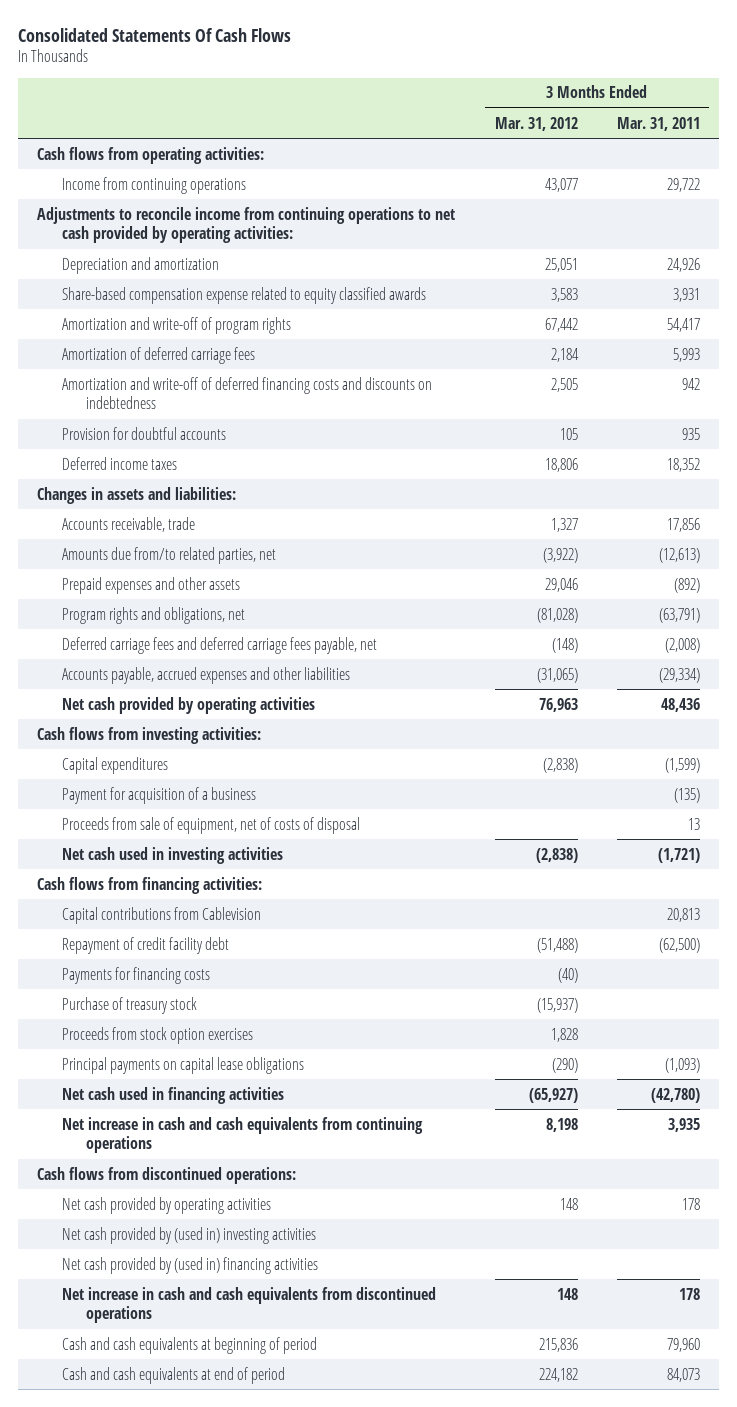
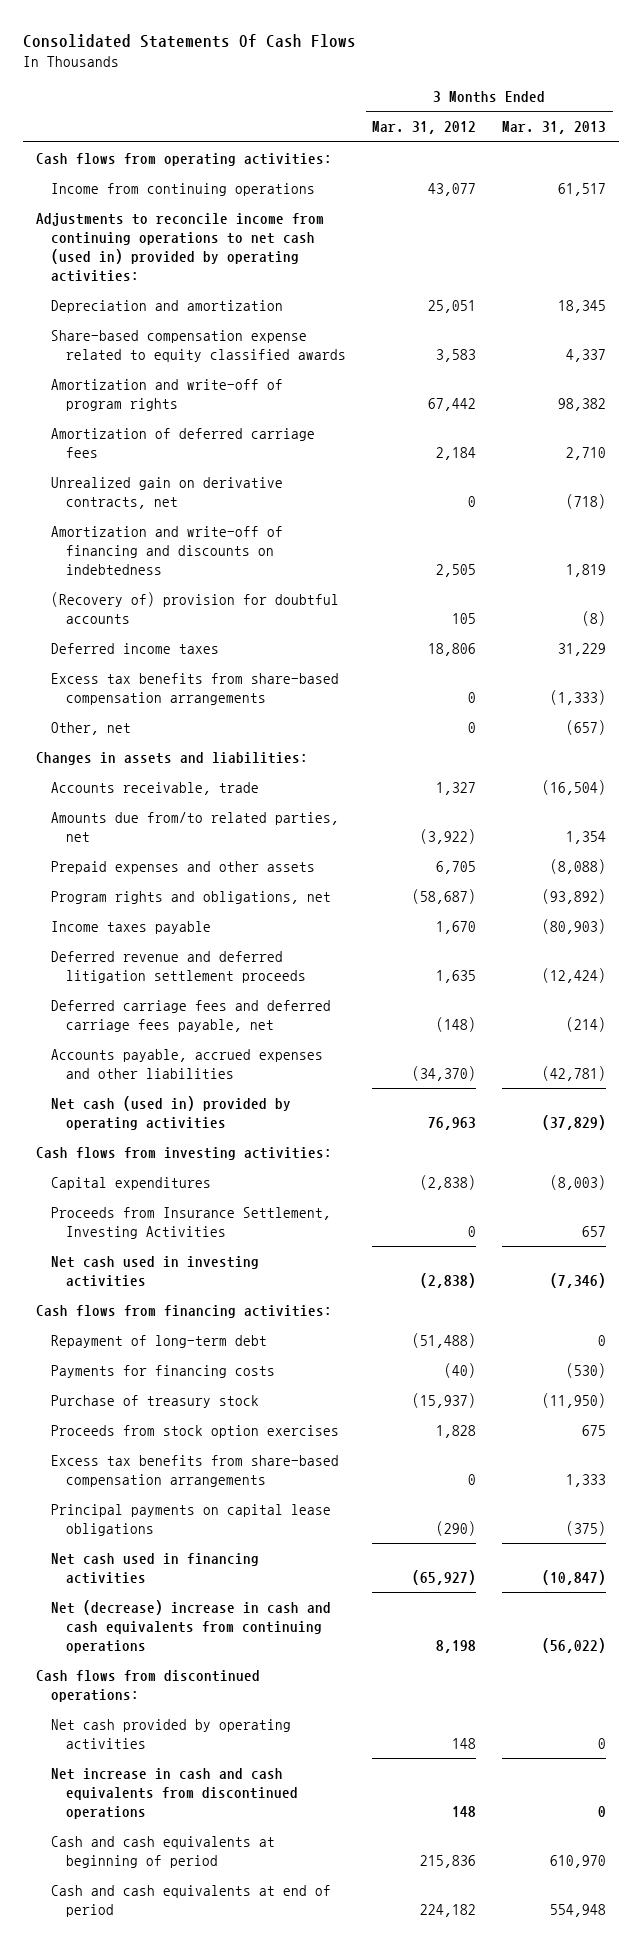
[616,116,700,131] Mar. 31, 2011 -> none
none -> [502,121,607,135] Mar. 31, 2013
[37,206,456,244] Adjustments to reconcile income from continuing operations to net cash provided by operating activities: -> [35,212,324,282] Adjustments to reconcile income from continuing operations to net cash (used in) provided by operating activities:
none -> [50,476,283,509] Unrealized gain on derivative contracts, net
[61,376,432,410] Amortization and write-off of deferred financing costs and discounts on indebtedness -> [50,525,283,575] Amortization and write-off of financing and discounts on indebtedness
[61,426,226,440] Provision for doubtful accounts -> [50,591,339,624] (Recovery of) provision for doubtful accounts
none -> [50,672,339,705] Excess tax benefits from share-based compensation arrangements
none -> [50,721,131,735] Other, net
[544,577,578,592] 29,046 -> [436,860,477,874] 6,705
[536,607,578,623] (81,028) -> [412,888,477,904] (58,687)
none -> [50,920,211,934] Income taxes payable
none -> [50,950,307,983] Deferred revenue and deferred litigation settlement proceeds
[536,667,578,683] (31,065) -> [412,1065,477,1081] (34,370)
[61,696,315,714] Net cash provided by operating activities -> [50,1095,291,1130] Net cash (used in) provided by operating activities
[61,786,256,804] Payment for acquisition of a business -> none
[61,816,360,834] Proceeds from sale of equipment, net of costs of disposal -> none
none -> [50,1206,331,1239] Proceeds from Insurance Settlement, Investing Activities
[61,906,261,924] Capital contributions from Cablevision -> none
[61,936,229,954] Repayment of credit facility debt -> [50,1334,267,1348] Repayment of long-term debt
none -> [50,1454,339,1487] Excess tax benefits from share-based compensation arrangements
[61,1116,423,1154] Net increase in cash and cash equivalents from continuing operations -> [50,1599,331,1653] Net (decrease) increase in cash and cash equivalents from continuing operations
[61,1226,316,1244] Net cash provided by (used in) investing activities -> none
[61,1256,318,1274] Net cash provided by (used in) financing activities -> none

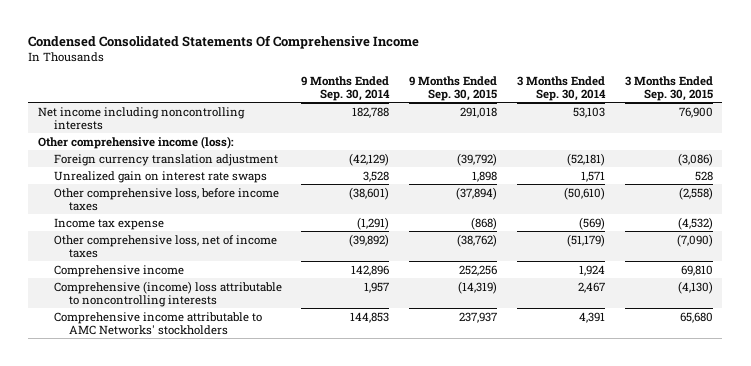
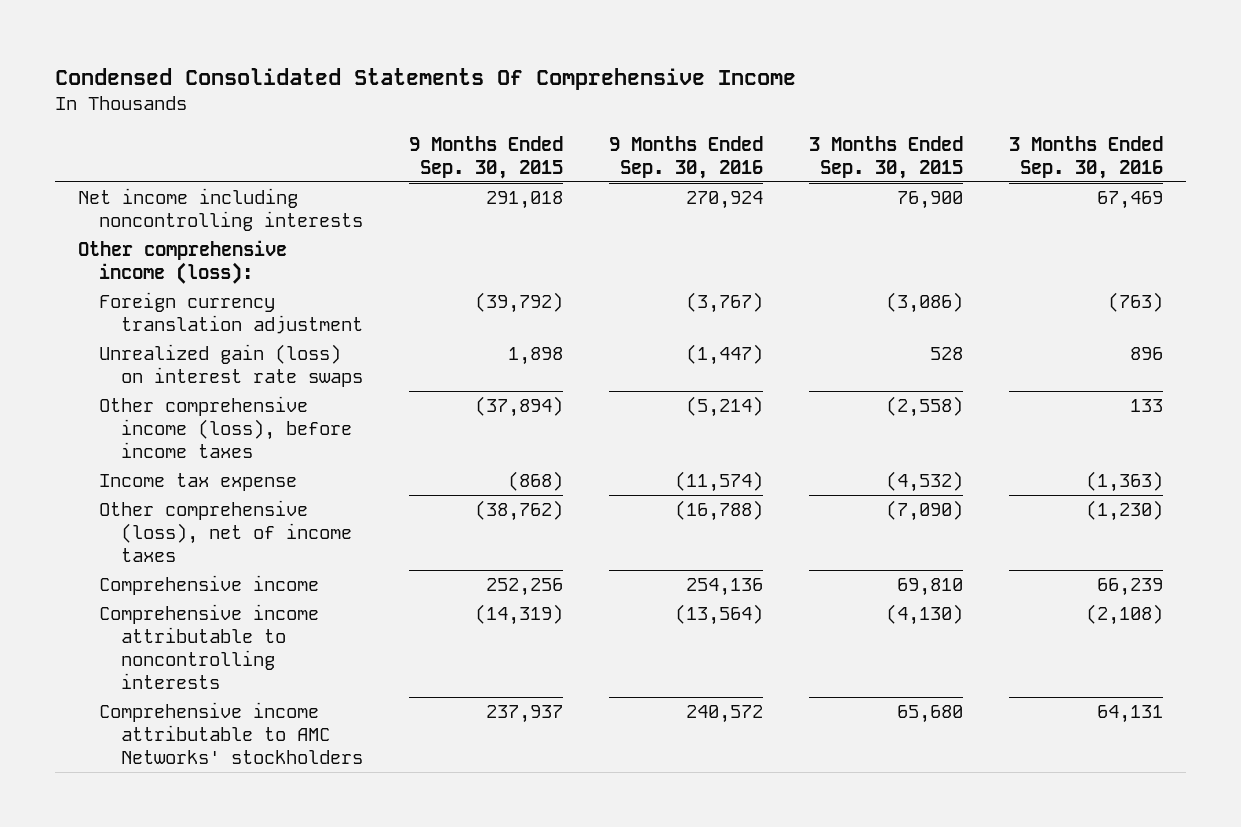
[301,75,391,101] 9 Months Ended Sep. 30, 2014 -> none
[516,75,606,101] 3 Months Ended Sep. 30, 2014 -> none
none -> [609,135,764,179] 9 Months Ended Sep. 30, 2016
none -> [1008,135,1163,179] 3 Months Ended Sep. 30, 2016
[53,170,267,183] Unrealized gain on interest rate swaps -> [99,344,363,388] Unrealized gain (loss) on interest rate swaps
[53,187,279,211] Other comprehensive loss, before income taxes -> [99,396,352,458] Other comprehensive income (loss), before income taxes
[53,234,277,258] Other comprehensive loss, net of income taxes -> [99,500,352,562] Other comprehensive (loss), net of income taxes
[53,280,282,307] Comprehensive (income) loss attributable to noncontrolling interests -> [99,604,320,689] Comprehensive income attributable to noncontrolling interests

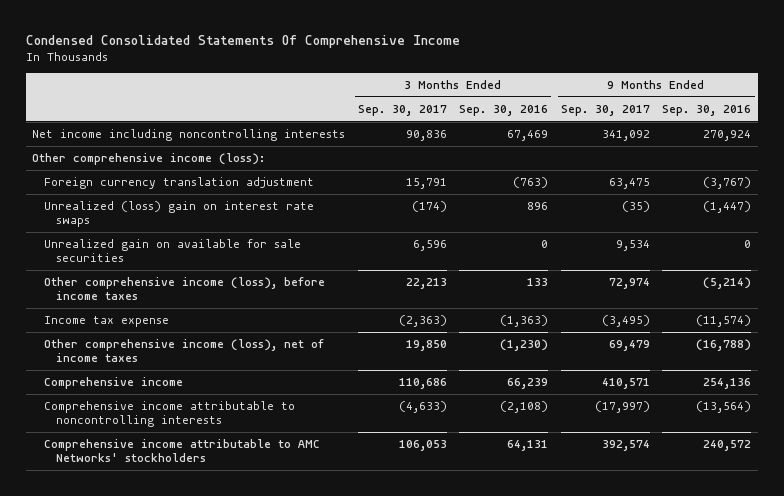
[409,135,564,179] 9 Months Ended Sep. 30, 2015 -> none
[808,135,963,179] 3 Months Ended Sep. 30, 2015 -> none
none -> [357,104,447,116] Sep. 30, 2017
none -> [560,104,650,116] Sep. 30, 2017
[99,344,363,388] Unrealized gain (loss) on interest rate swaps -> [43,201,314,228] Unrealized (loss) gain on interest rate swaps
none -> [43,239,301,263] Unrealized gain on available for sale securities
[99,500,352,562] Other comprehensive (loss), net of income taxes -> [43,339,324,363] Other comprehensive income (loss), net of income taxes

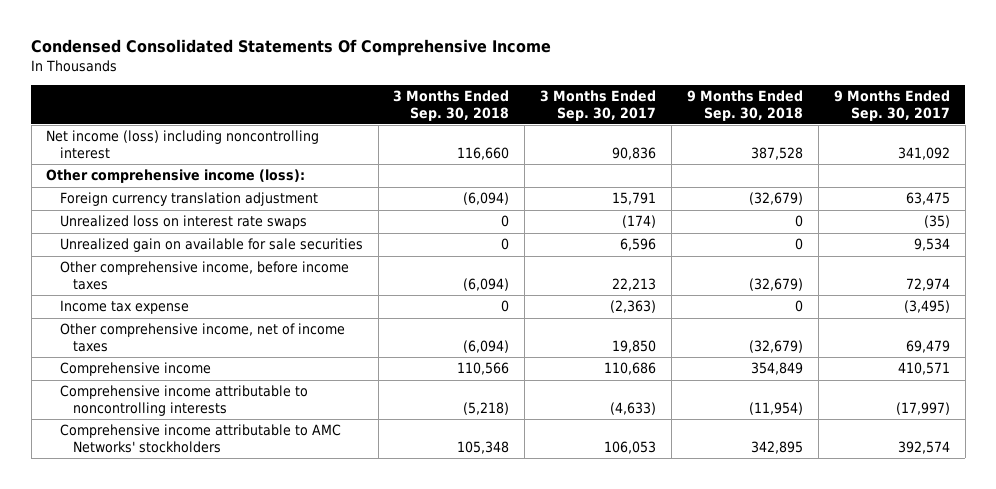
[459,104,549,116] Sep. 30, 2016 -> none
[662,104,752,116] Sep. 30, 2016 -> none
none -> [393,90,510,121] 3 Months Ended Sep. 30, 2018
none -> [687,90,804,121] 9 Months Ended Sep. 30, 2018
[32,129,346,142] Net income including noncontrolling interests -> [46,130,320,159] Net income (loss) including noncontrolling interest
[43,201,314,228] Unrealized (loss) gain on interest rate swaps -> [59,215,307,230] Unrealized loss on interest rate swaps
[43,277,325,301] Other comprehensive income (loss), before income taxes -> [59,261,349,290] Other comprehensive income, before income taxes
[43,339,324,363] Other comprehensive income (loss), net of income taxes -> [59,323,345,352] Other comprehensive income, net of income taxes

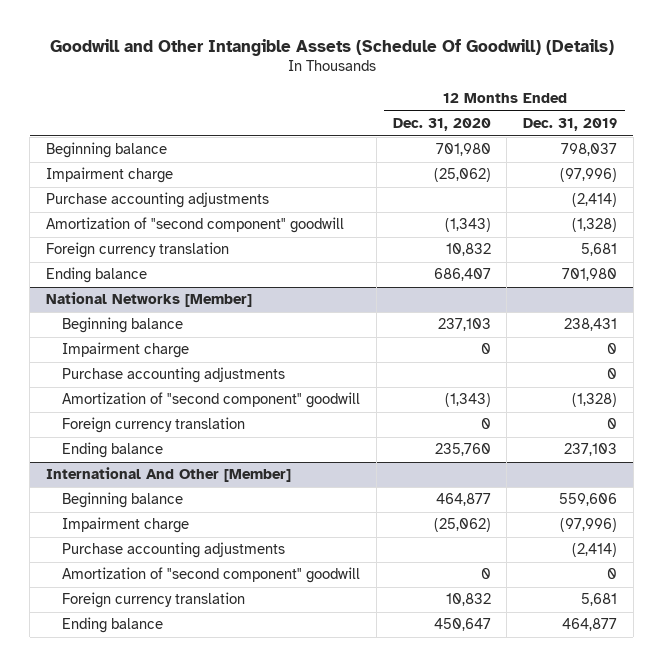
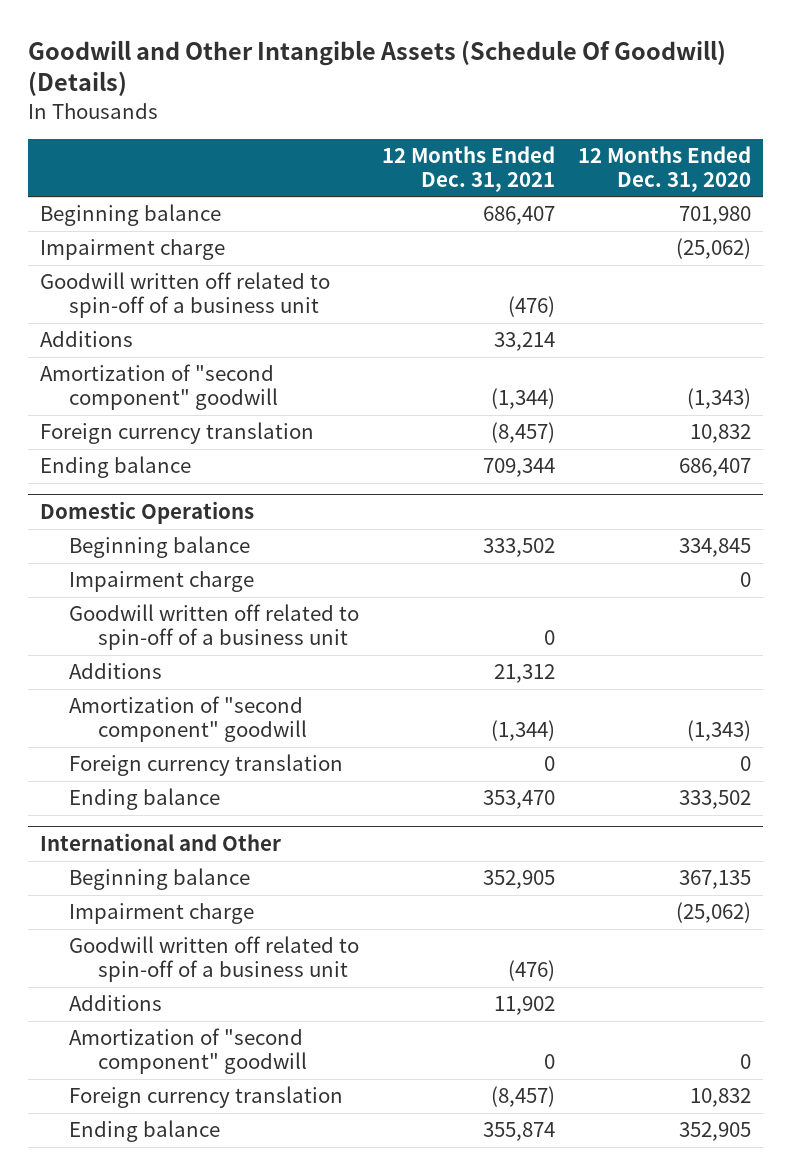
[522,117,617,131] Dec. 31, 2019 -> none
none -> [382,146,556,192] 12 Months Ended Dec. 31, 2021
[46,192,270,209] Purchase accounting adjustments -> none
none -> [39,272,330,319] Goodwill written off related to spin-off of a business unit
none -> [39,331,133,348] Additions
[46,292,253,308] National Networks [Member] -> none
none -> [39,501,254,525] Domestic Operations
[437,318,491,332] 237,103 -> [679,538,752,558] 334,845
[62,367,286,384] Purchase accounting adjustments -> none
none -> [68,604,359,651] Goodwill written off related to spin-off of a business unit
none -> [68,663,162,680] Additions
[434,443,491,457] 235,760 -> [679,790,752,810] 333,502
[46,467,292,483] International And Other [Member] -> [39,833,281,852] International and Other
[435,493,491,507] 464,877 -> [679,870,752,890] 367,135
[62,542,286,559] Purchase accounting adjustments -> none
none -> [68,936,359,983] Goodwill written off related to spin-off of a business unit
none -> [68,995,162,1012] Additions
[433,618,491,632] 450,647 -> [679,1122,752,1142] 352,905

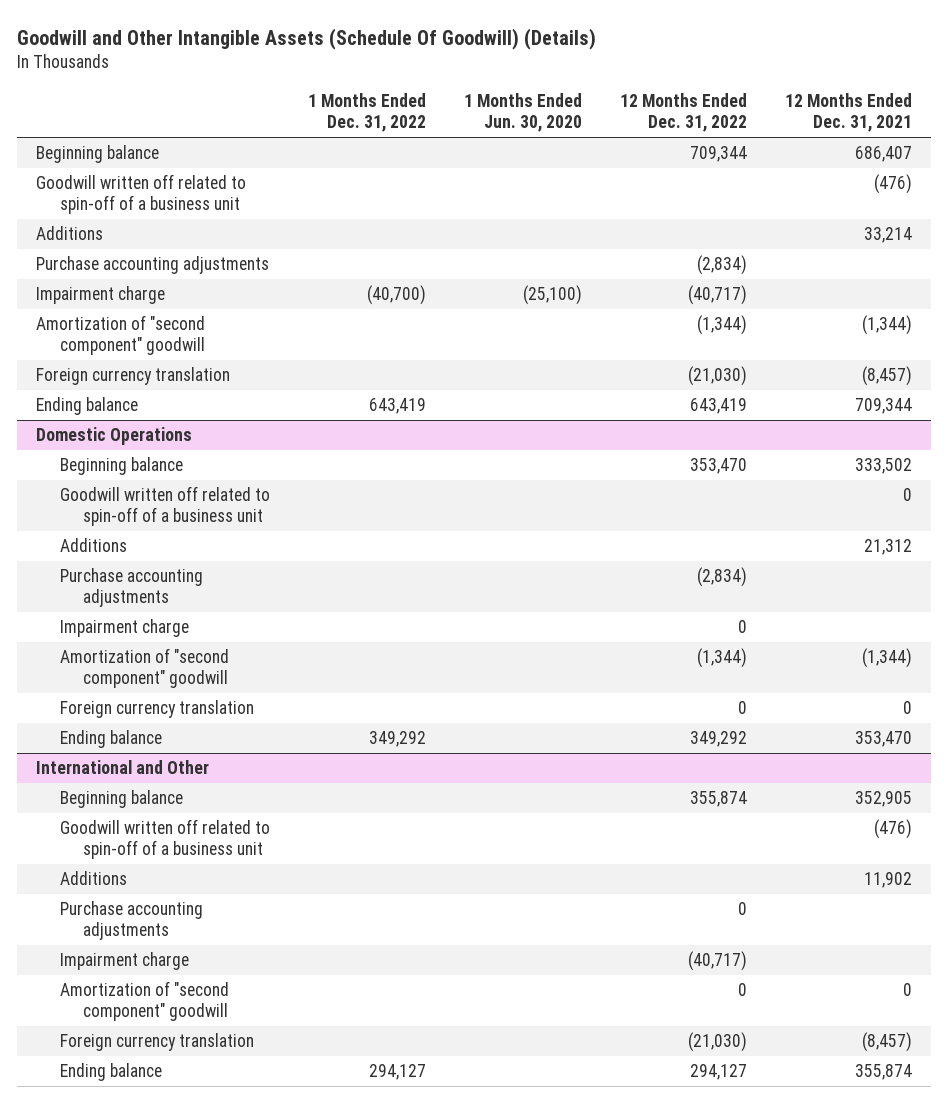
[578,146,752,192] 12 Months Ended Dec. 31, 2020 -> none
none -> [307,93,426,133] 1 Months Ended Dec. 31, 2022
none -> [464,93,583,133] 1 Months Ended Jun. 30, 2020
none -> [620,93,748,133] 12 Months Ended Dec. 31, 2022
none -> [36,256,270,275] Purchase accounting adjustments
[39,239,225,261] Impairment charge -> [36,286,166,305] Impairment charge
none -> [59,568,203,608] Purchase accounting adjustments
[68,571,254,593] Impairment charge -> [59,619,189,638] Impairment charge
none -> [59,901,203,941] Purchase accounting adjustments
[68,903,254,925] Impairment charge -> [59,952,189,971] Impairment charge

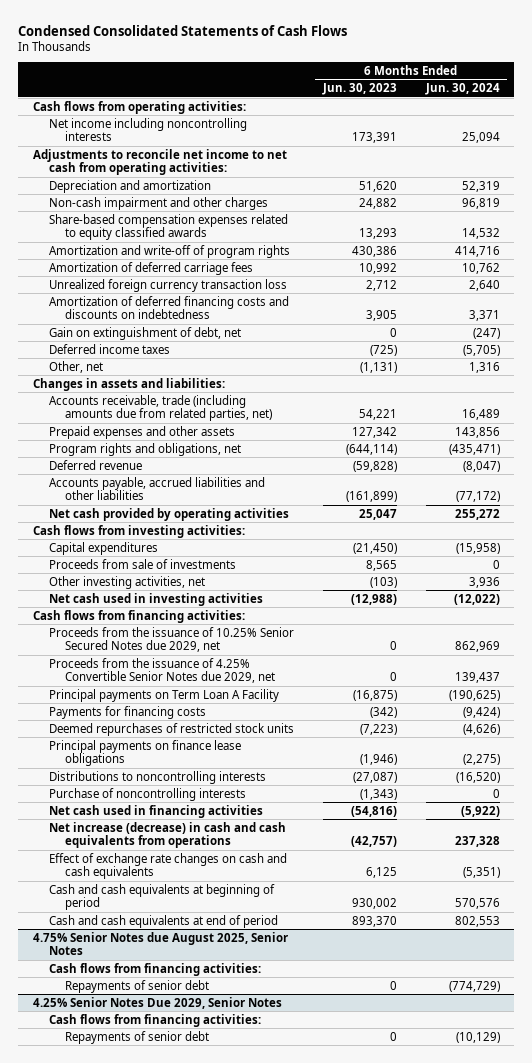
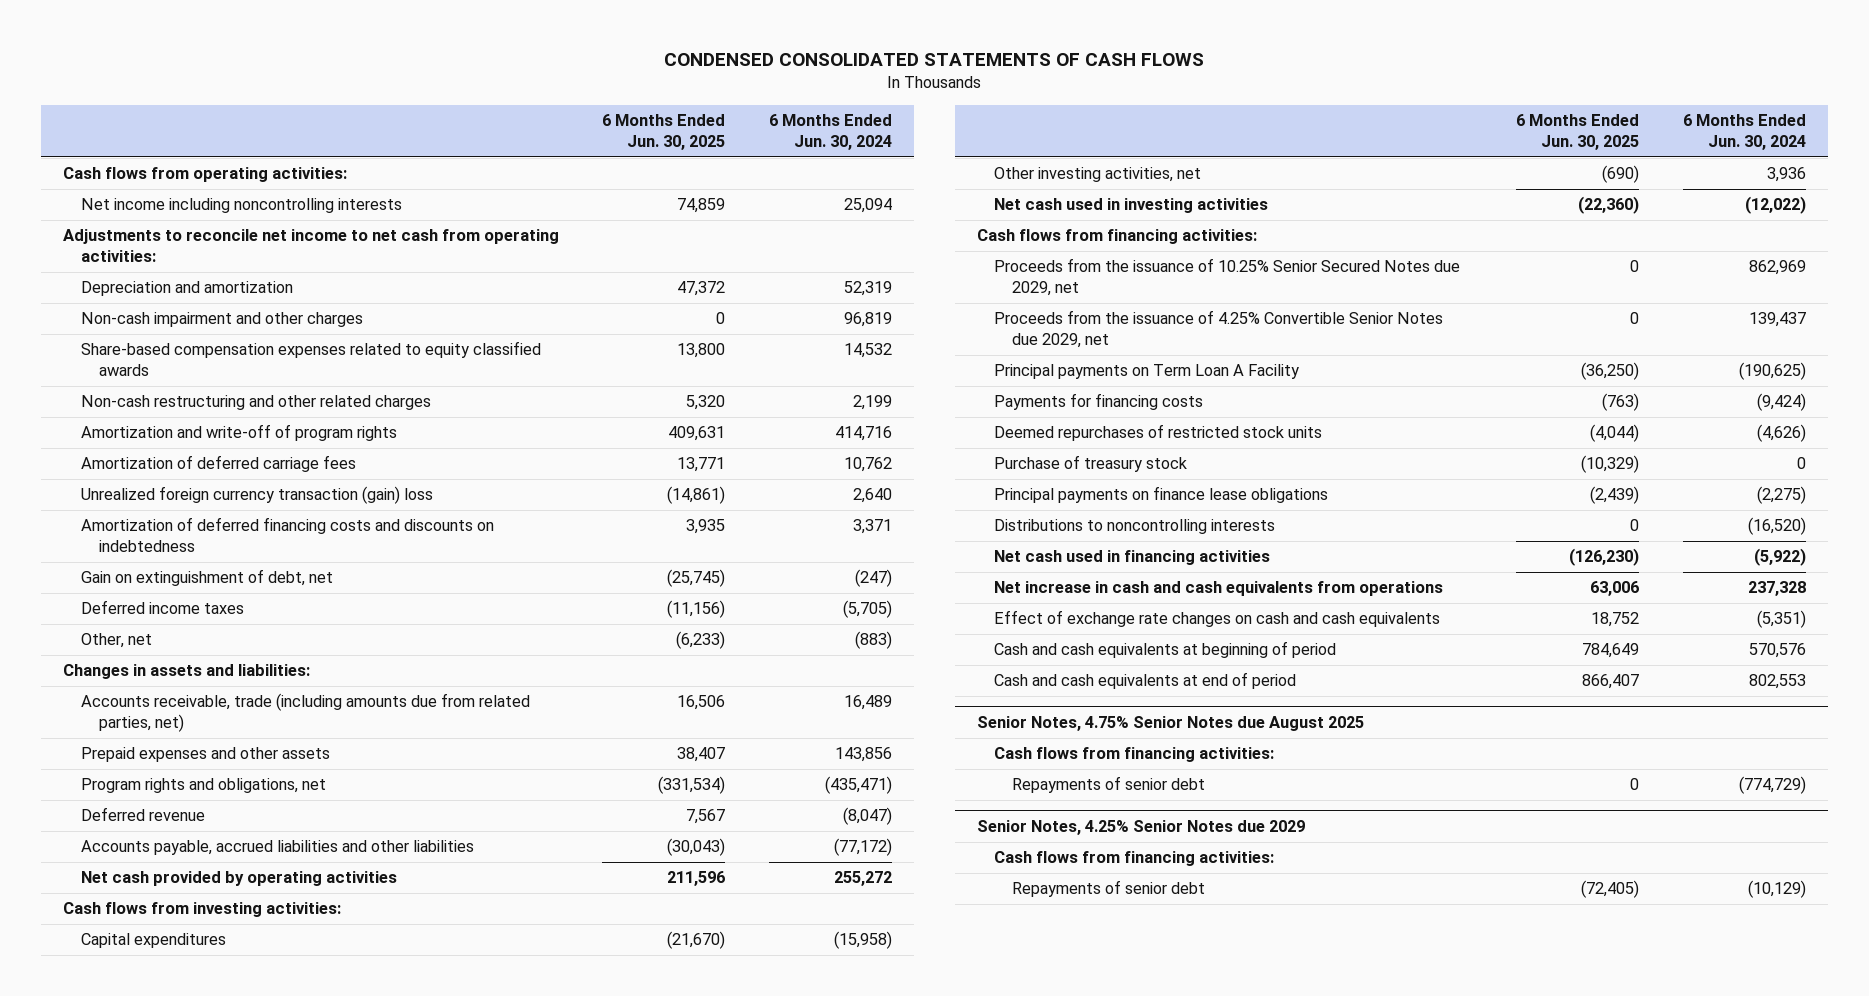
[18,24,348,36] Condensed Consolidated Statements of Cash Flows -> [664,53,1205,67] CONDENSED CONSOLIDATED STATEMENTS OF CASH FLOWS
[321,83,397,96] Jun. 30, 2023 -> none
none -> [602,113,726,151] 6 Months Ended Jun. 30, 2025
none -> [80,395,431,411] Non-cash restructuring and other related charges
[48,278,287,292] Unrealized foreign currency transaction loss -> [80,486,433,505] Unrealized foreign currency transaction (gain) loss
[468,361,500,373] 1,316 -> [855,631,893,650] (883)
[48,558,236,569] Proceeds from sale of investments -> none
none -> [994,455,1188,473] Purchase of treasury stock
[48,787,246,801] Purchase of noncontrolling interests -> none
[48,821,286,849] Net increase (decrease) in cash and cash equivalents from operations -> [994,581,1444,597] Net increase in cash and cash equivalents from operations
[32,931,288,956] 4.75% Senior Notes due August 2025, Senior Notes -> [976,715,1364,731] Senior Notes, 4.75% Senior Notes due August 2025
[32,996,282,1009] 4.25% Senior Notes Due 2029, Senior Notes -> [976,819,1305,835] Senior Notes, 4.25% Senior Notes due 2029

